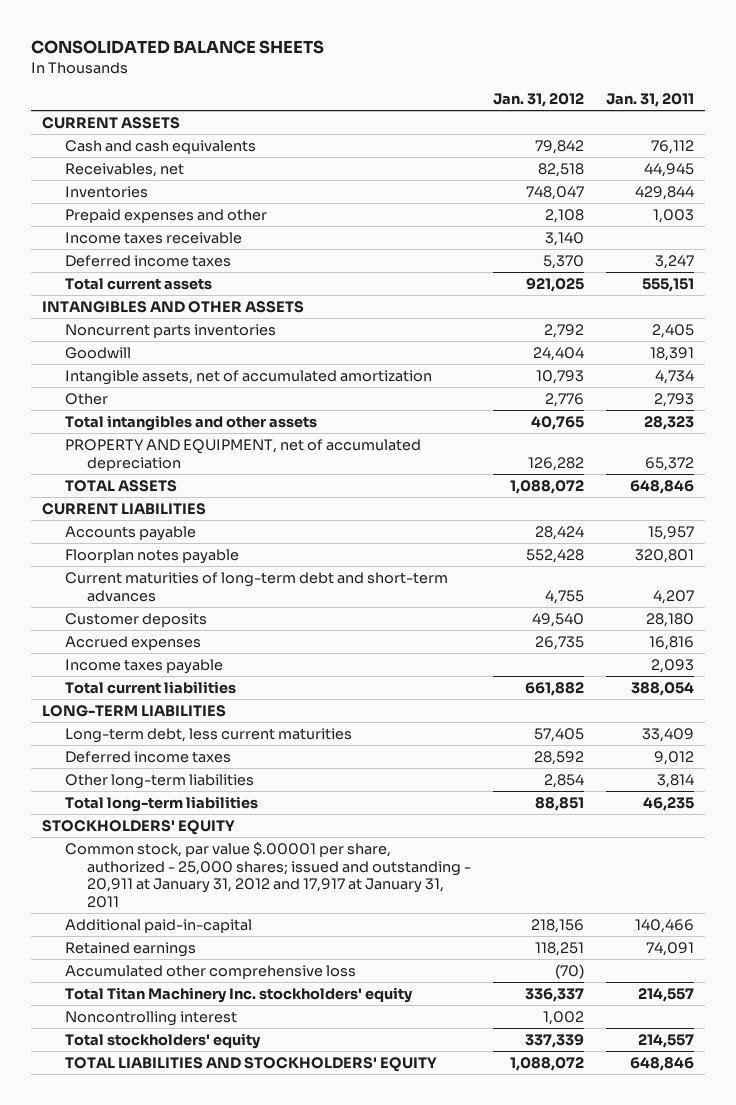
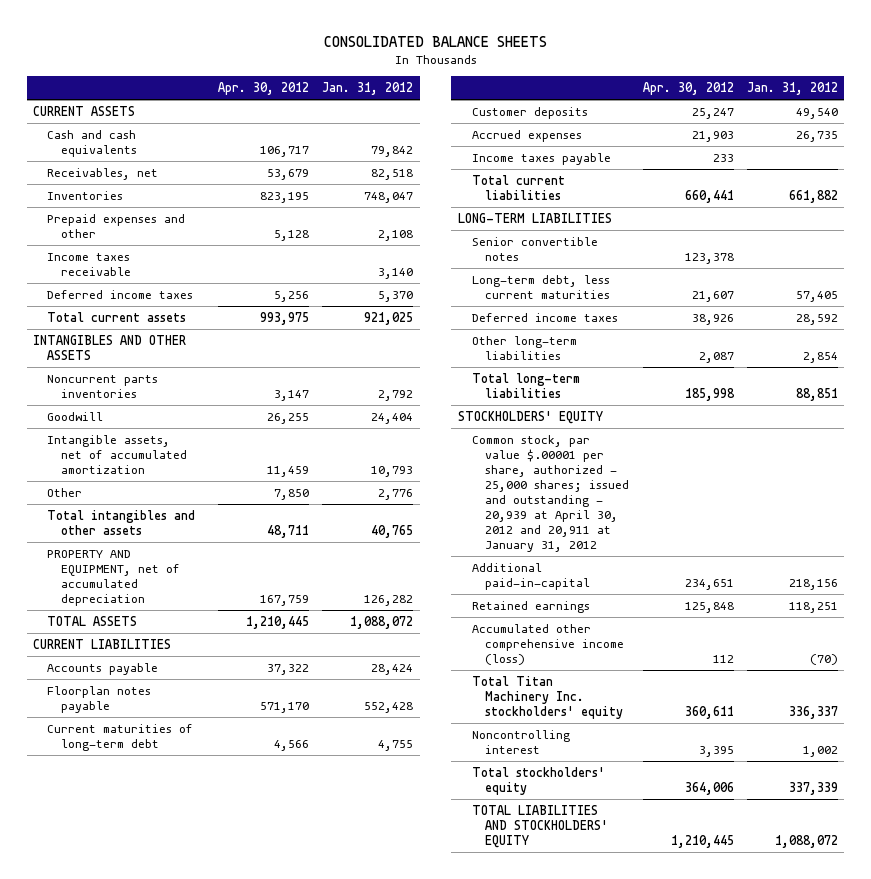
[605,92,694,107] Jan. 31, 2011 -> none
none -> [217,82,309,96] Apr. 30, 2012
[64,571,448,602] Current maturities of long-term debt and short-term advances -> [47,723,194,751] Current maturities of long-term debt
none -> [471,236,598,261] Senior convertible notes
[64,841,471,909] Common stock, par value $.00001 per share, authorized - 25,000 shares; issued and outstanding - 20,911 at January 31, 2012 and 17,917 at January 31, 2011 -> [471,434,630,553] Common stock, par value $.00001 per share, authorized - 25,000 shares; issued and outstanding - 20,939 at April 30, 2012 and 20,911 at January 31, 2012
[64,964,356,979] Accumulated other comprehensive loss -> [471,623,625,665] Accumulated other comprehensive income (loss)

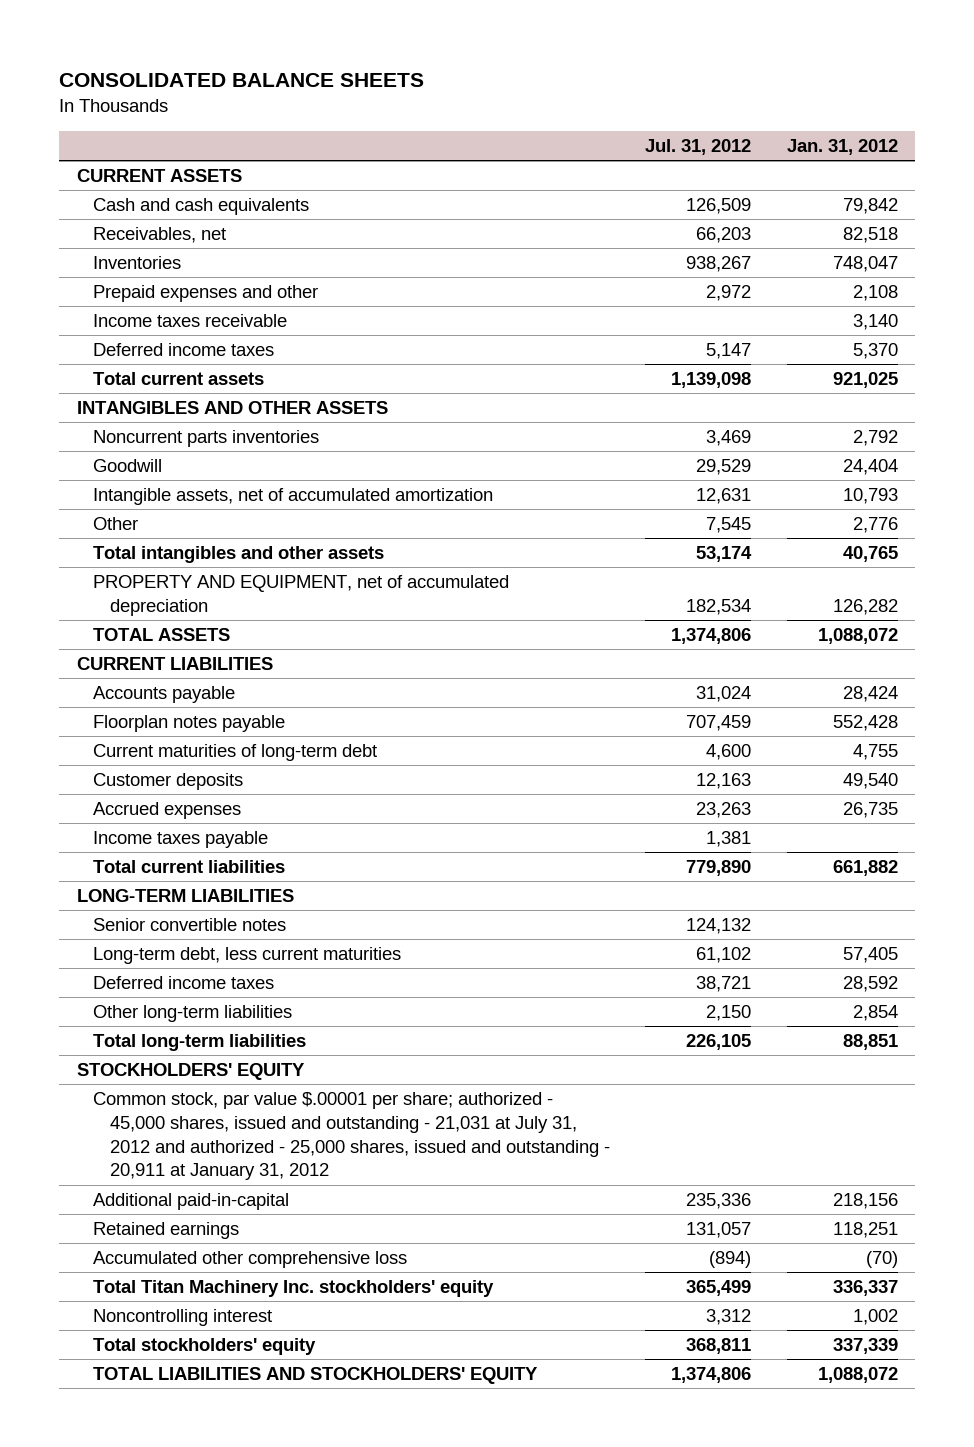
[217,82,309,96] Apr. 30, 2012 -> none
none -> [645,138,752,155] Jul. 31, 2012
[471,434,630,553] Common stock, par value $.00001 per share, authorized - 25,000 shares; issued and outstanding - 20,939 at April 30, 2012 and 20,911 at January 31, 2012 -> [93,1092,610,1181] Common stock, par value $.00001 per share; authorized - 45,000 shares, issued and outstanding - 21,031 at July 31, 2012 and authorized - 25,000 shares, issued and outstanding - 20,911 at January 31, 2012
[471,623,625,665] Accumulated other comprehensive income (loss) -> [93,1251,408,1269] Accumulated other comprehensive loss

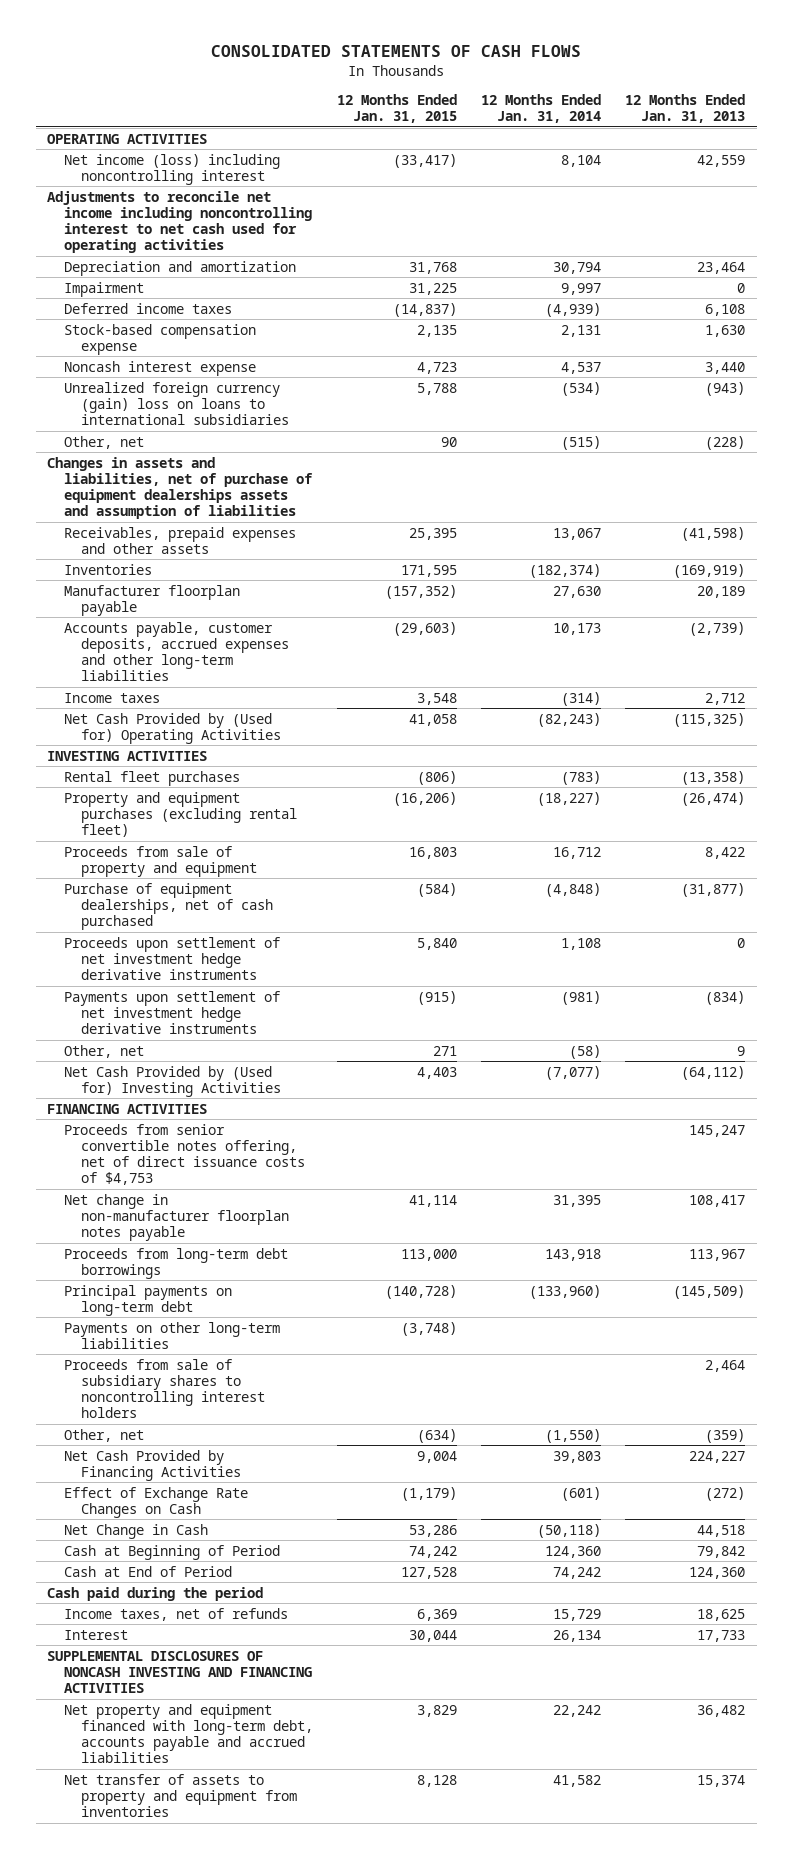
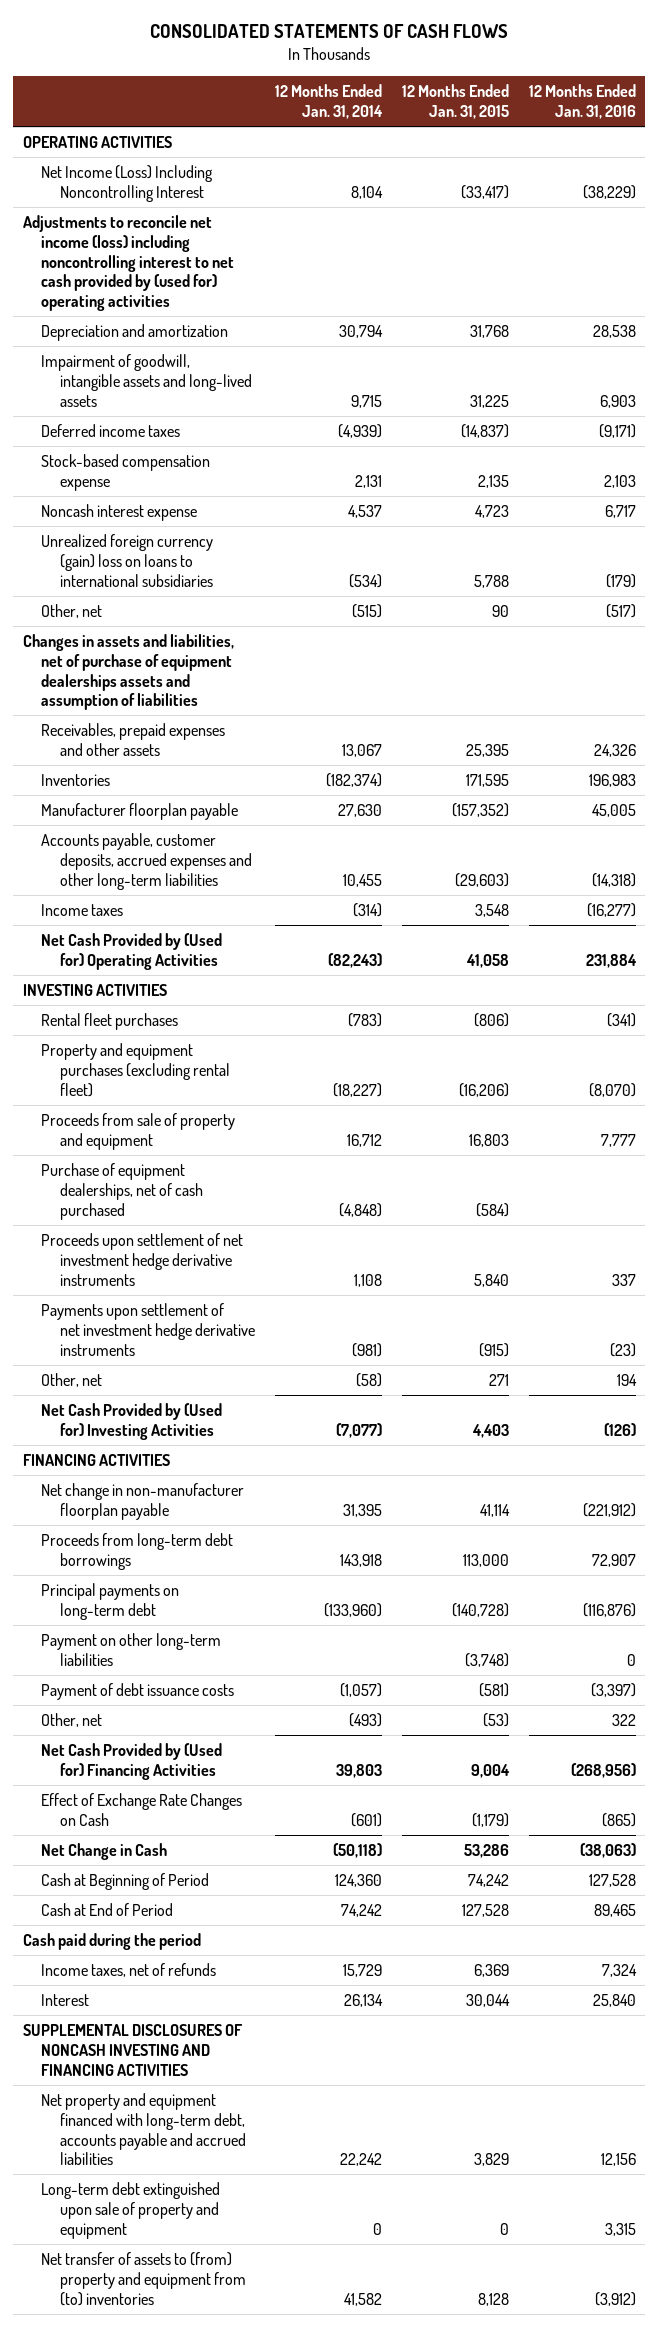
[625,93,746,124] 12 Months Ended Jan. 31, 2013 -> none
none -> [528,84,636,120] 12 Months Ended Jan. 31, 2016
[64,153,281,185] Net income (loss) including noncontrolling interest -> [41,164,214,202] Net Income (Loss) Including Noncontrolling Interest
[47,190,313,254] Adjustments to reconcile net income including noncontrolling interest to net cash used for operating activities -> [23,214,235,312] Adjustments to reconcile net income (loss) including noncontrolling interest to net cash provided by (used for) operating activities
[64,281,145,297] Impairment -> none
none -> [41,353,252,407] Impairment of goodwill, intangible assets and long-lived assets
[553,622,602,635] 10,173 -> [342,873,382,887] 10,455
[64,1123,306,1186] Proceeds from senior convertible notes offering, net of direct issuance costs of $4,753 -> none
[64,1193,290,1242] Net change in non-manufacturer floorplan notes payable -> [41,1482,245,1520] Net change in non-manufacturer floorplan payable
[64,1358,266,1419] Proceeds from sale of subsidiary shares to noncontrolling interest holders -> none
[64,1321,281,1349] Payments on other long-term liabilities -> [41,1632,222,1666] Payment on other long-term liabilities
none -> [41,1682,235,1700] Payment of debt issuance costs
[417,1428,458,1443] (634) -> [482,1712,509,1727] (53)
[545,1428,602,1443] (1,550) -> [348,1712,382,1727] (493)
[64,1449,242,1481] Net Cash Provided by Financing Activities -> [41,1742,223,1780] Net Cash Provided by (Used for) Financing Activities
none -> [41,2181,221,2239] Long-term debt extinguished upon sale of property and equipment
[64,1773,298,1818] Net transfer of assets to property and equipment from inventories -> [41,2251,246,2306] Net transfer of assets to (from) property and equipment from (to) inventories

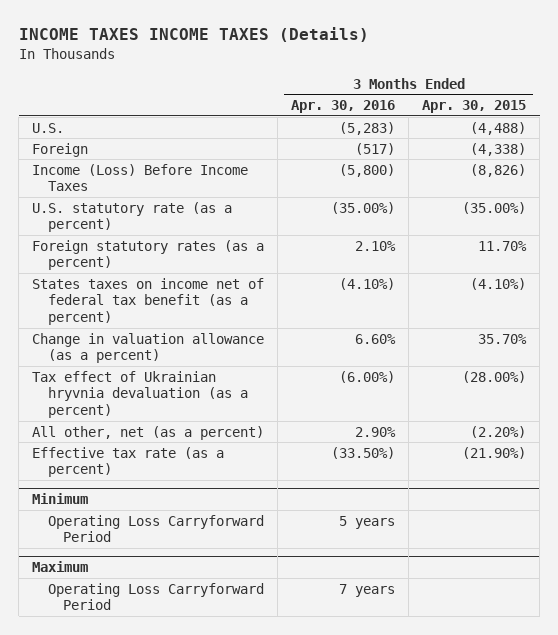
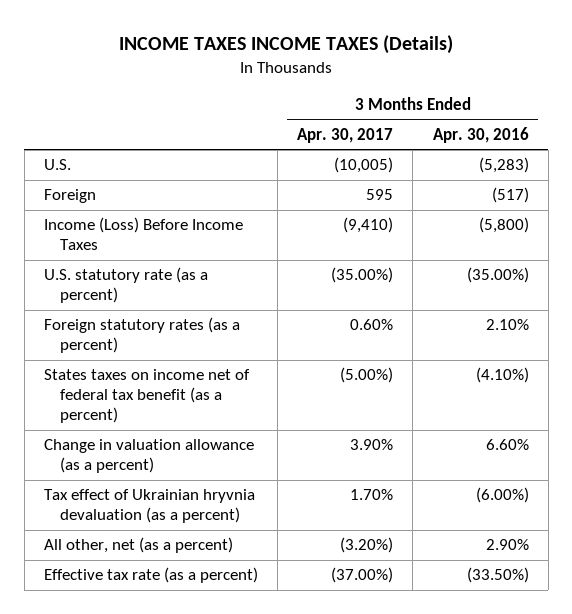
[422,100,527,114] Apr. 30, 2015 -> none
none -> [297,128,394,144] Apr. 30, 2017
[32,493,89,505] Minimum -> none
[47,514,264,543] Operating Loss Carryforward Period -> none
[32,561,89,573] Maximum -> none
[47,582,264,611] Operating Loss Carryforward Period -> none

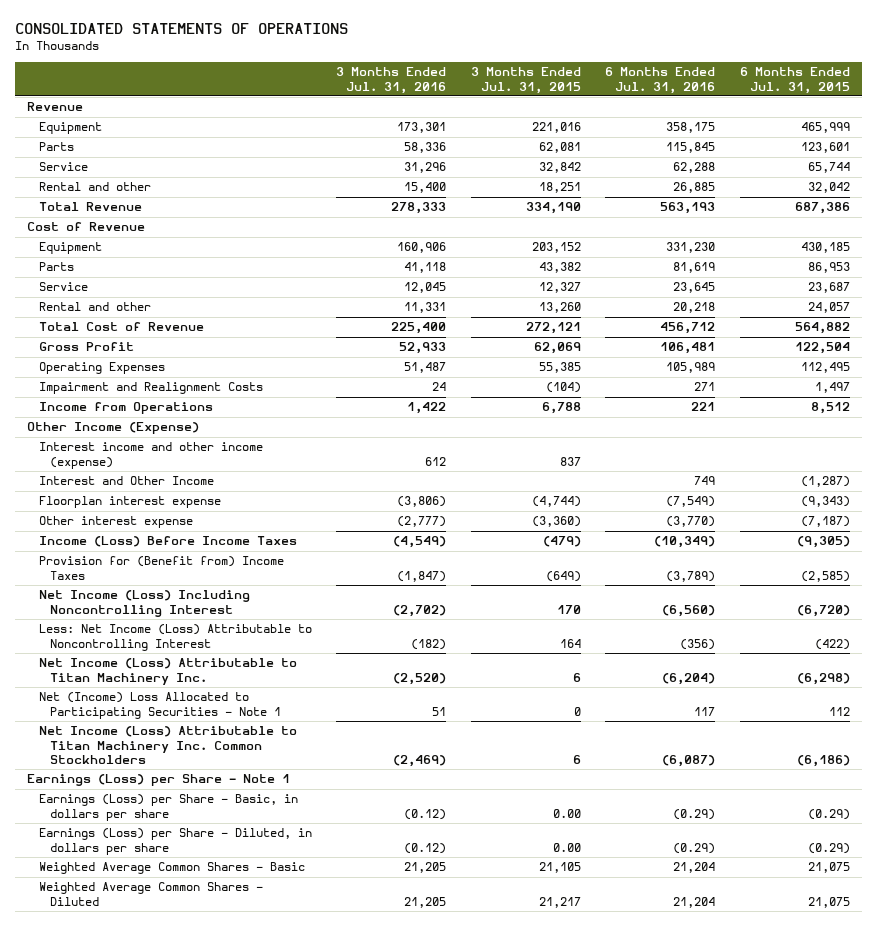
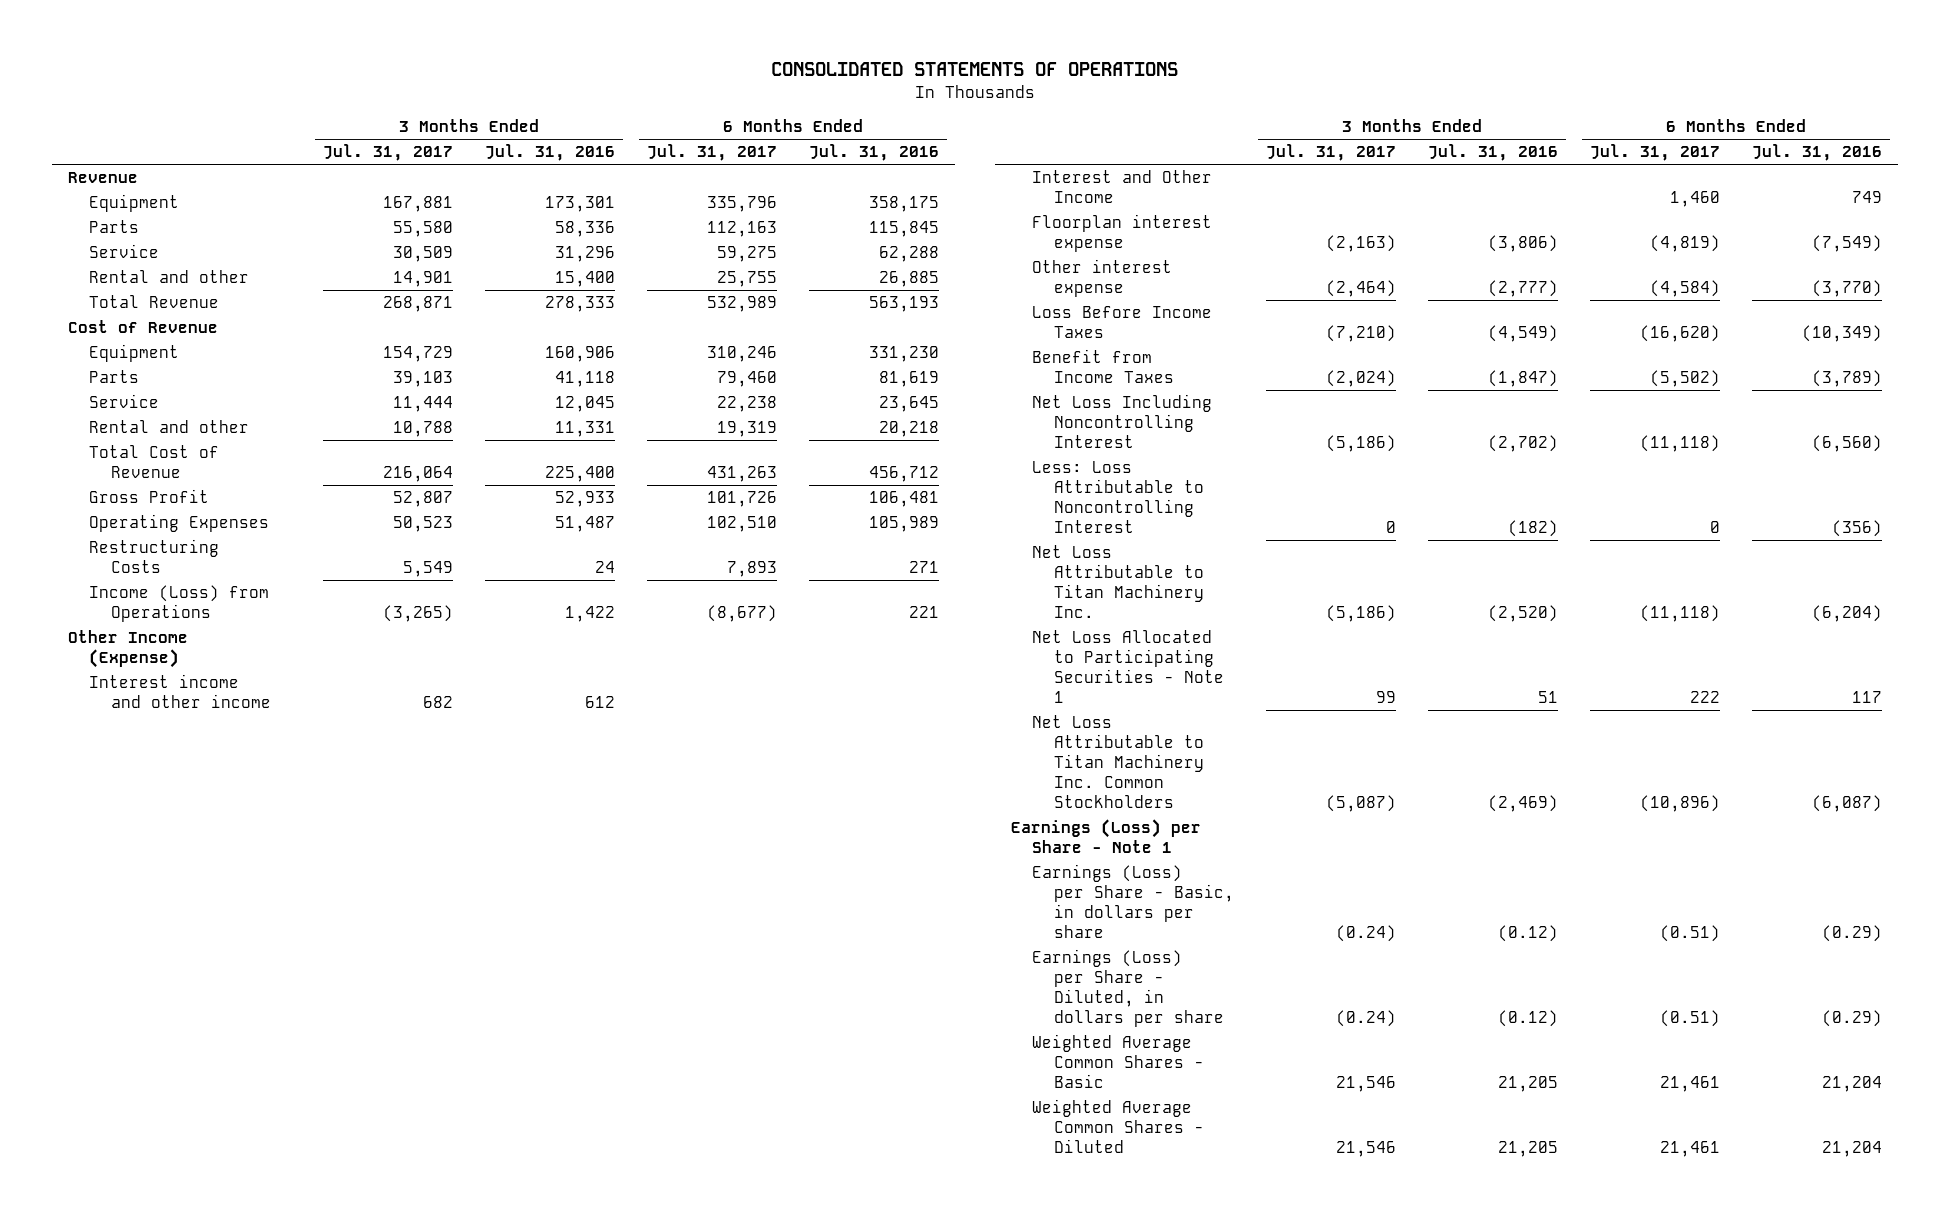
[470,67,581,94] 3 Months Ended Jul. 31, 2015 -> none
[739,67,850,94] 6 Months Ended Jul. 31, 2015 -> none
none -> [322,144,453,162] Jul. 31, 2017
none -> [646,144,777,162] Jul. 31, 2017
[38,382,263,395] Impairment and Realignment Costs -> [89,539,220,574] Restructuring Costs
[38,402,213,415] Income from Operations -> [89,585,270,623] Income (Loss) from Operations
[38,442,263,469] Interest income and other income (expense) -> [89,674,271,709] Interest income and other income
[38,536,297,548] Income (Loss) Before Income Taxes -> [1032,306,1213,339] Loss Before Income Taxes
[38,556,284,580] Provision for (Benefit from) Income Taxes -> [1032,349,1174,384] Benefit from Income Taxes
[38,590,250,617] Net Income (Loss) Including Noncontrolling Interest -> [1032,394,1213,449] Net Loss Including Noncontrolling Interest
[38,624,312,651] Less: Net Income (Loss) Attributable to Noncontrolling Interest -> [1032,461,1204,534] Less: Loss Attributable to Noncontrolling Interest
[38,658,297,685] Net Income (Loss) Attributable to Titan Machinery Inc. -> [1032,545,1204,619] Net Loss Attributable to Titan Machinery Inc.
[38,692,281,719] Net (Income) Loss Allocated to Participating Securities - Note 1 -> [1032,630,1224,704] Net Loss Allocated to Participating Securities - Note 1
[38,726,297,765] Net Income (Loss) Attributable to Titan Machinery Inc. Common Stockholders -> [1032,715,1204,808] Net Loss Attributable to Titan Machinery Inc. Common Stockholders

